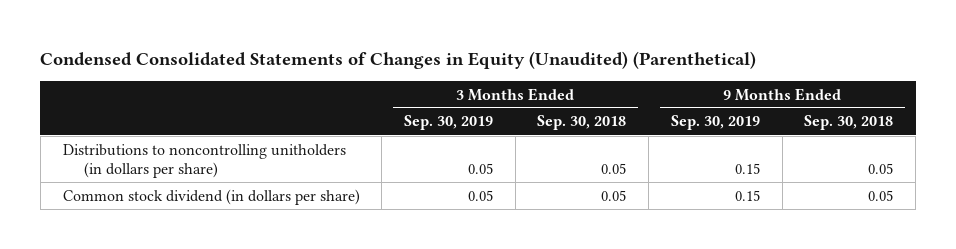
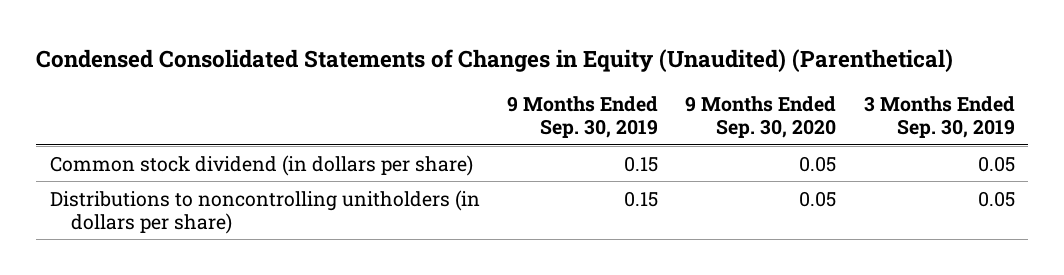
[537,115,627,131] Sep. 30, 2018 -> none
[804,115,894,131] Sep. 30, 2018 -> none
none -> [685,96,837,139] 9 Months Ended Sep. 30, 2020
[62,143,346,178] Distributions to noncontrolling unitholders (in dollars per share) -> [49,189,480,234] Distributions to noncontrolling unitholders (in dollars per share)

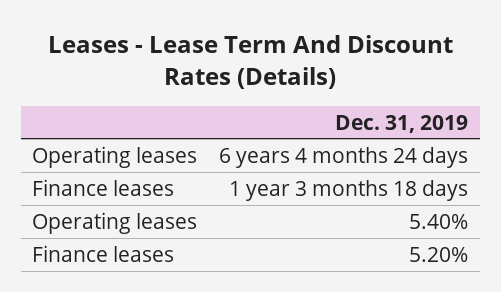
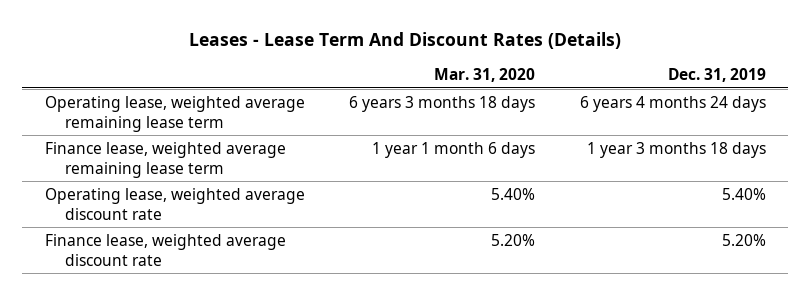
none -> [434,68,536,83] Mar. 31, 2020
[32,145,198,168] Operating leases -> [44,95,305,132] Operating lease, weighted average remaining lease term
[32,178,175,196] Finance leases -> [44,141,286,178] Finance lease, weighted average remaining lease term
[32,211,198,234] Operating leases -> [44,187,305,220] Operating lease, weighted average discount rate
[32,244,175,262] Finance leases -> [44,233,286,266] Finance lease, weighted average discount rate

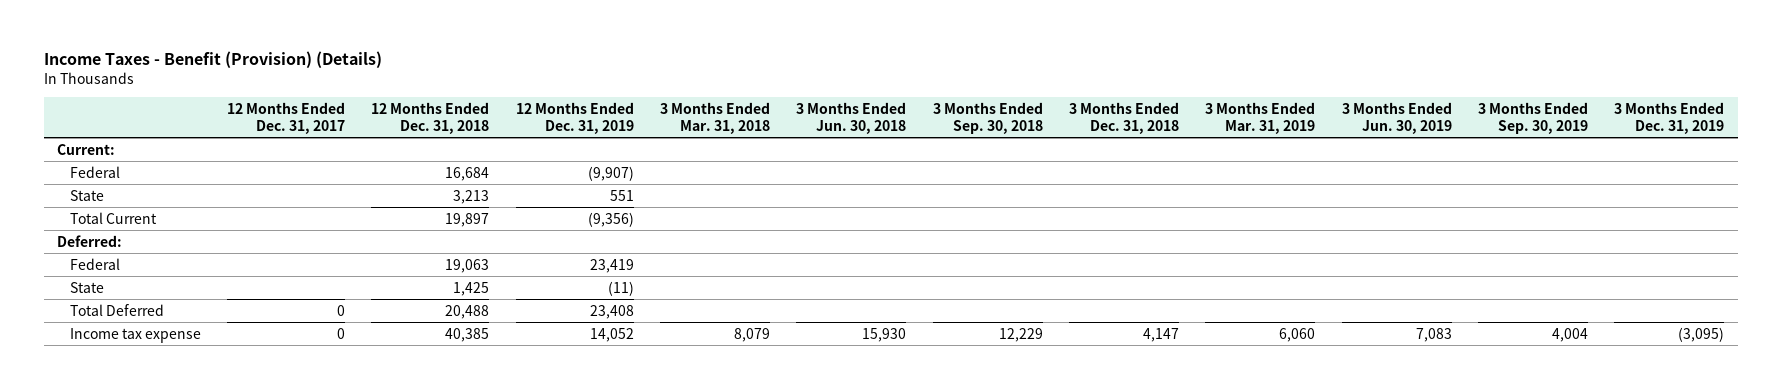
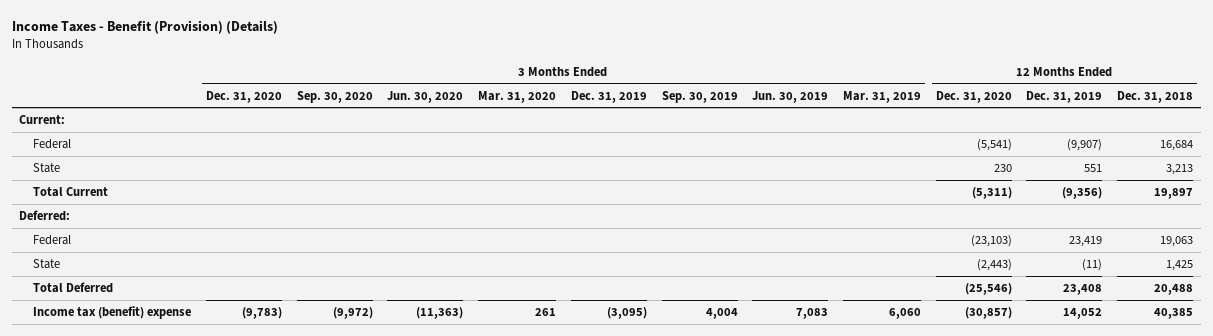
[227,101,346,134] 12 Months Ended Dec. 31, 2017 -> none
[660,101,771,134] 3 Months Ended Mar. 31, 2018 -> none
[796,101,907,134] 3 Months Ended Jun. 30, 2018 -> none
[932,101,1043,134] 3 Months Ended Sep. 30, 2018 -> none
[1069,101,1180,134] 3 Months Ended Dec. 31, 2018 -> none
none -> [205,90,282,103] Dec. 31, 2020
none -> [296,90,373,103] Sep. 30, 2020
none -> [387,90,464,103] Jun. 30, 2020
none -> [478,90,557,103] Mar. 31, 2020
none -> [935,90,1012,103] Dec. 31, 2020
[69,327,201,343] Income tax expense -> [33,305,192,319] Income tax (benefit) expense

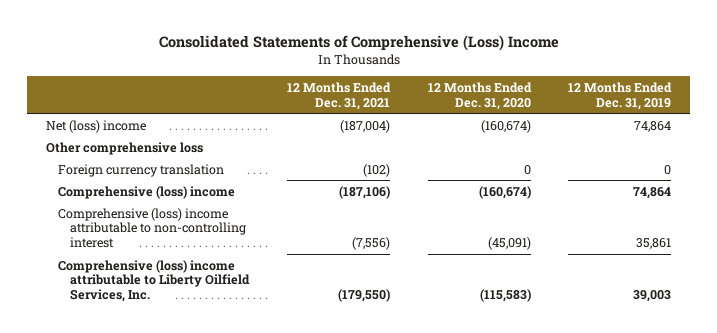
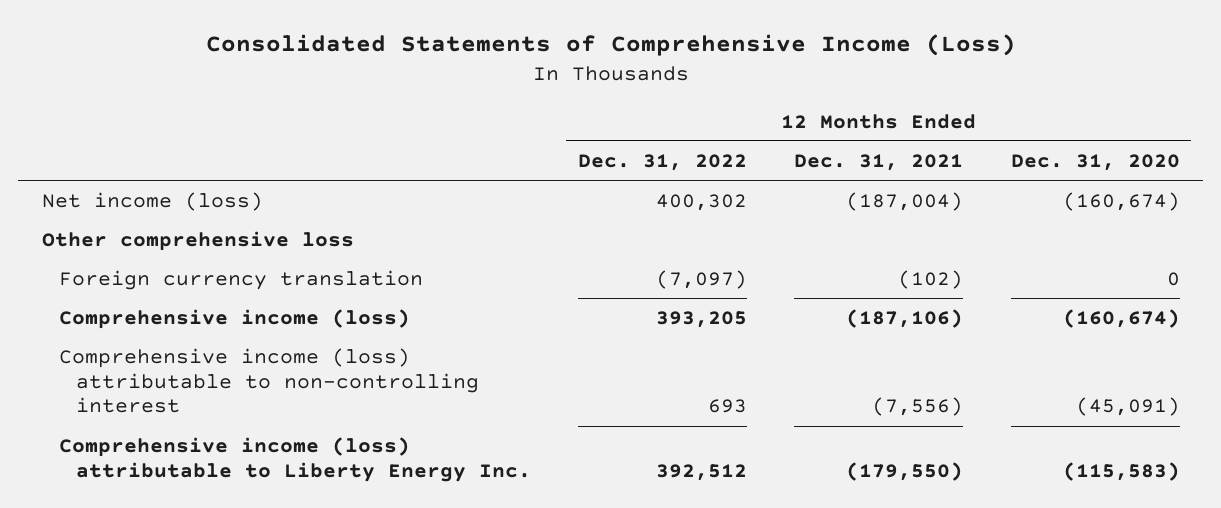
[158,34,559,51] Consolidated Statements of Comprehensive (Loss) Income -> [205,34,1016,57] Consolidated Statements of Comprehensive Income (Loss)
[568,82,673,110] 12 Months Ended Dec. 31, 2019 -> none
none -> [578,153,748,171] Dec. 31, 2022
[45,119,146,133] Net (loss) income -> [41,191,263,211] Net income (loss)
[58,185,236,199] Comprehensive (loss) income -> [58,308,410,329] Comprehensive income (loss)
[58,207,247,249] Comprehensive (loss) income attributable to non-controlling interest -> [58,347,480,414] Comprehensive income (loss) attributable to non-controlling interest
[58,259,251,303] Comprehensive (loss) income attributable to Liberty Oilfield Services, Inc. -> [58,436,532,482] Comprehensive income (loss) attributable to Liberty Energy Inc.

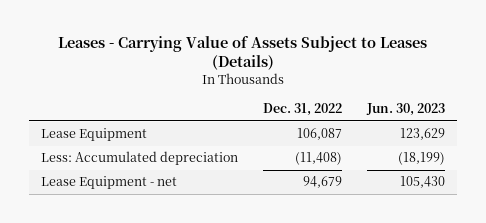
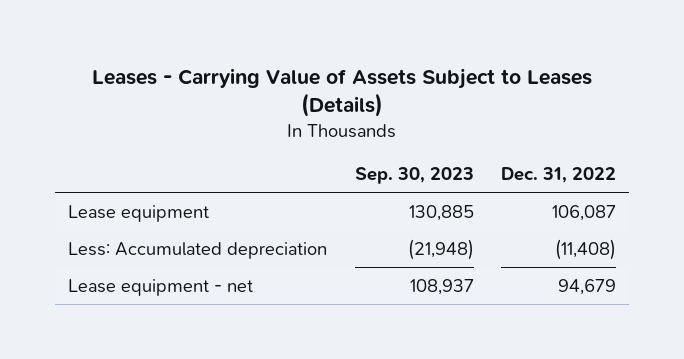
[365,103,445,117] Jun. 30, 2023 -> none
none -> [354,167,474,185] Sep. 30, 2023
[41,128,148,142] Lease Equipment -> [68,204,210,222] Lease equipment
[41,176,178,190] Lease Equipment - net -> [68,278,254,296] Lease equipment - net

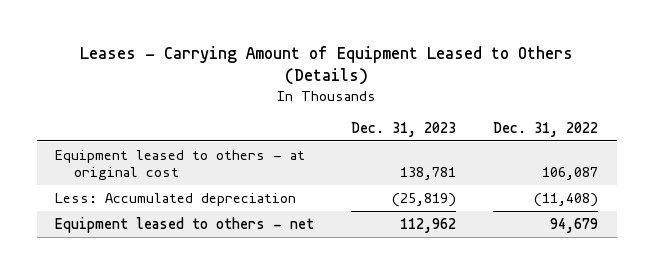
[92,67,593,118] Leases - Carrying Value of Assets Subject to Leases (Details) -> [79,45,573,86] Leases - Carrying Amount of Equipment Leased to Others (Details)
[354,167,474,185] Sep. 30, 2023 -> none
none -> [351,121,457,137] Dec. 31, 2023
[68,204,210,222] Lease equipment -> [55,149,306,180] Equipment leased to others - at original cost
[68,278,254,296] Lease equipment - net -> [55,216,315,233] Equipment leased to others - net

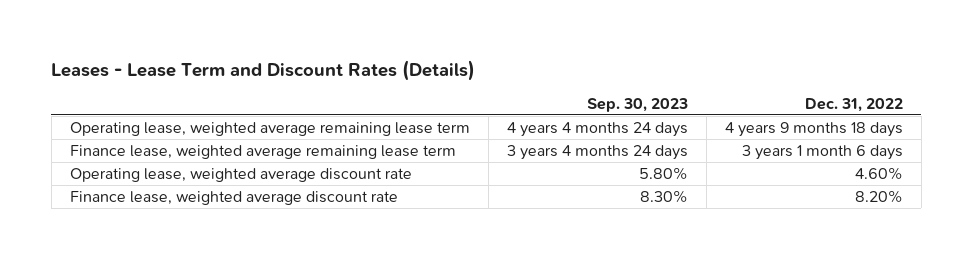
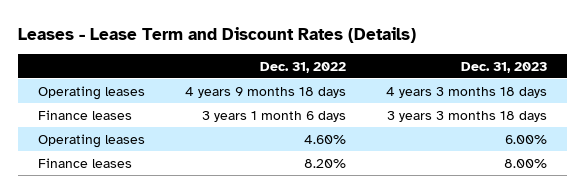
[586,97,688,112] Sep. 30, 2023 -> none
none -> [461,61,548,73] Dec. 31, 2023
[69,121,470,136] Operating lease, weighted average remaining lease term -> [38,85,146,100] Operating leases
[69,144,456,159] Finance lease, weighted average remaining lease term -> [38,109,133,120] Finance leases
[69,167,412,182] Operating lease, weighted average discount rate -> [38,133,146,148] Operating leases
[69,190,398,205] Finance lease, weighted average discount rate -> [38,157,133,168] Finance leases

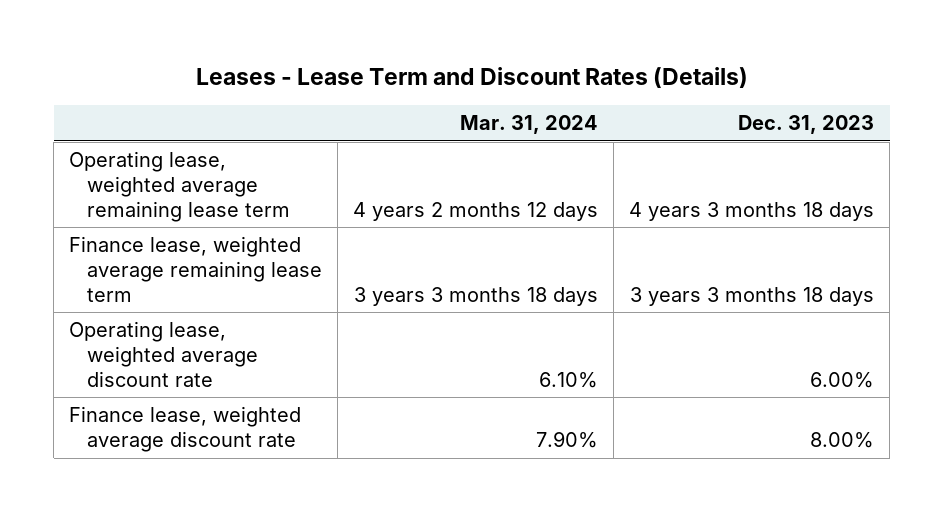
[260,61,347,73] Dec. 31, 2022 -> none
none -> [460,114,599,134] Mar. 31, 2024
[38,85,146,100] Operating leases -> [69,151,291,222] Operating lease, weighted average remaining lease term
[38,109,133,120] Finance leases -> [69,236,323,302] Finance lease, weighted average remaining lease term
[38,133,146,148] Operating leases -> [69,321,259,387] Operating lease, weighted average discount rate
[38,157,133,168] Finance leases -> [69,406,302,452] Finance lease, weighted average discount rate

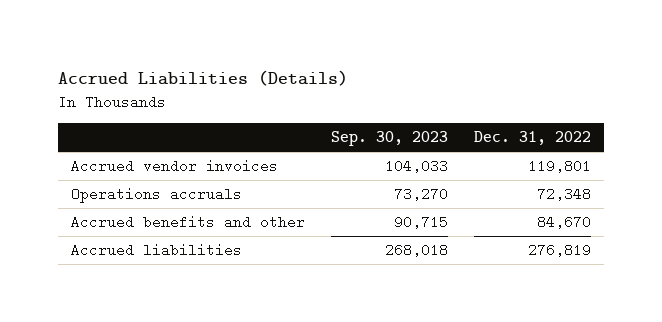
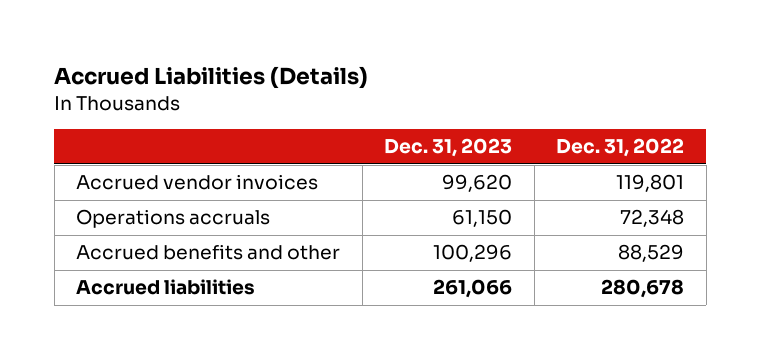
[331,131,449,147] Sep. 30, 2023 -> none
none -> [384,138,513,158] Dec. 31, 2023
[537,214,592,229] 84,670 -> [618,244,685,263] 88,529
[528,242,592,257] 276,819 -> [601,279,685,299] 280,678

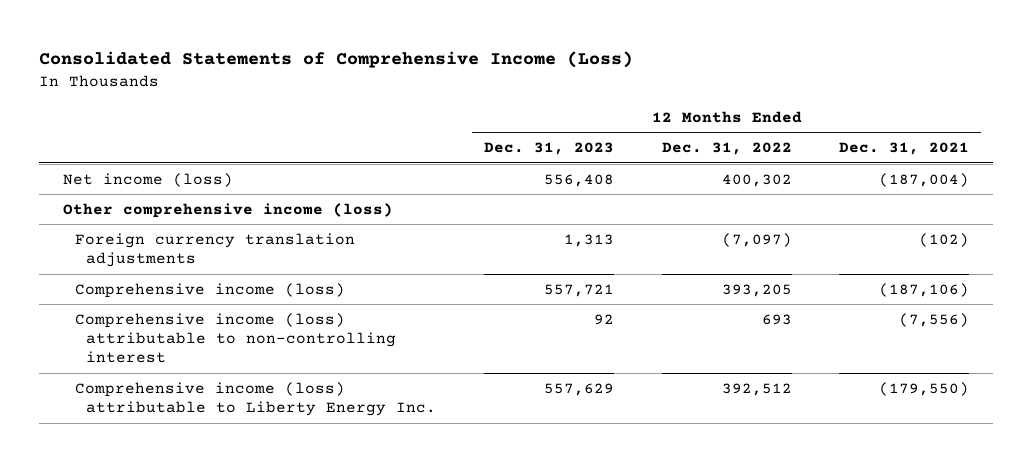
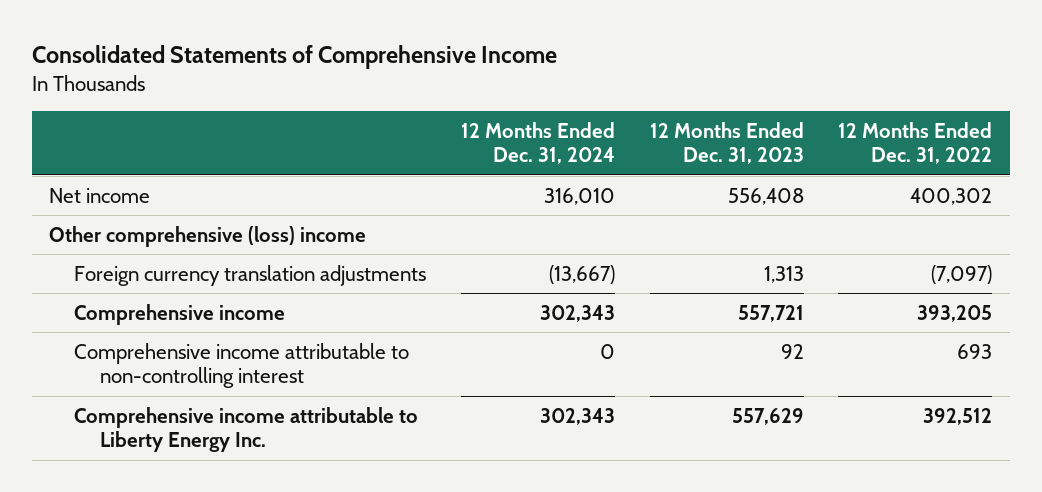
[39,51,634,69] Consolidated Statements of Comprehensive Income (Loss) -> [31,45,557,70] Consolidated Statements of Comprehensive Income
[839,141,970,155] Dec. 31, 2021 -> none
none -> [461,121,616,165] 12 Months Ended Dec. 31, 2024
[63,172,234,187] Net income (loss) -> [49,187,151,203] Net income
[63,202,394,218] Other comprehensive income (loss) -> [49,225,367,247] Other comprehensive (loss) income
[74,282,345,298] Comprehensive income (loss) -> [74,303,286,325] Comprehensive income
[74,312,397,364] Comprehensive income (loss) attributable to non-controlling interest -> [74,342,410,389] Comprehensive income attributable to non-controlling interest
[74,381,437,416] Comprehensive income (loss) attributable to Liberty Energy Inc. -> [74,406,419,453] Comprehensive income attributable to Liberty Energy Inc.

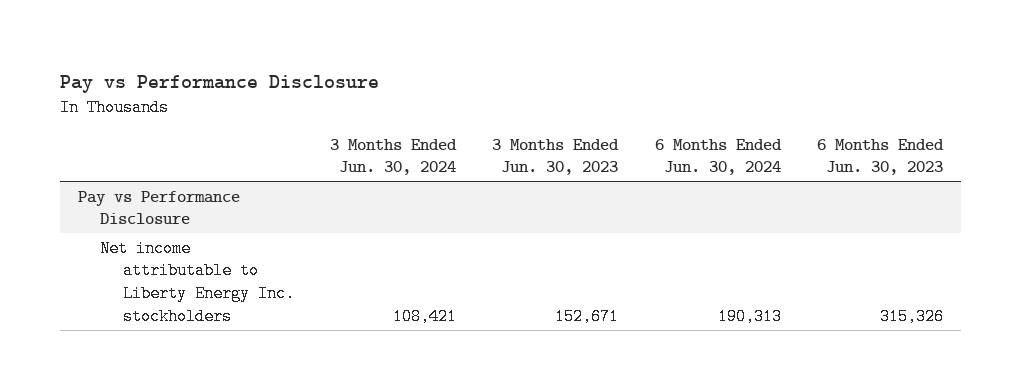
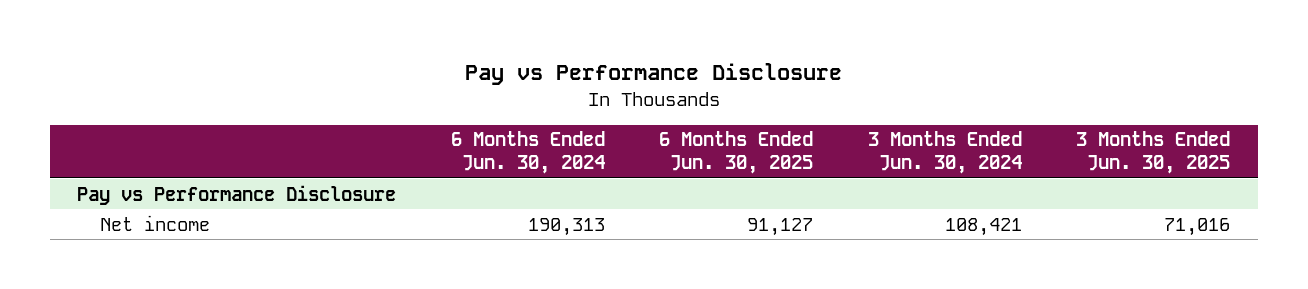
[492,138,620,176] 3 Months Ended Jun. 30, 2023 -> none
[817,138,945,176] 6 Months Ended Jun. 30, 2023 -> none
none -> [659,131,814,175] 6 Months Ended Jun. 30, 2025
none -> [1076,131,1231,175] 3 Months Ended Jun. 30, 2025
[100,239,295,326] Net income attributable to Liberty Energy Inc. stockholders -> [100,214,211,231] Net income

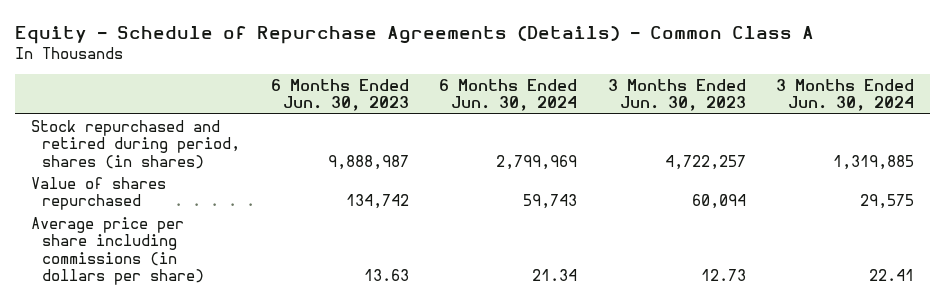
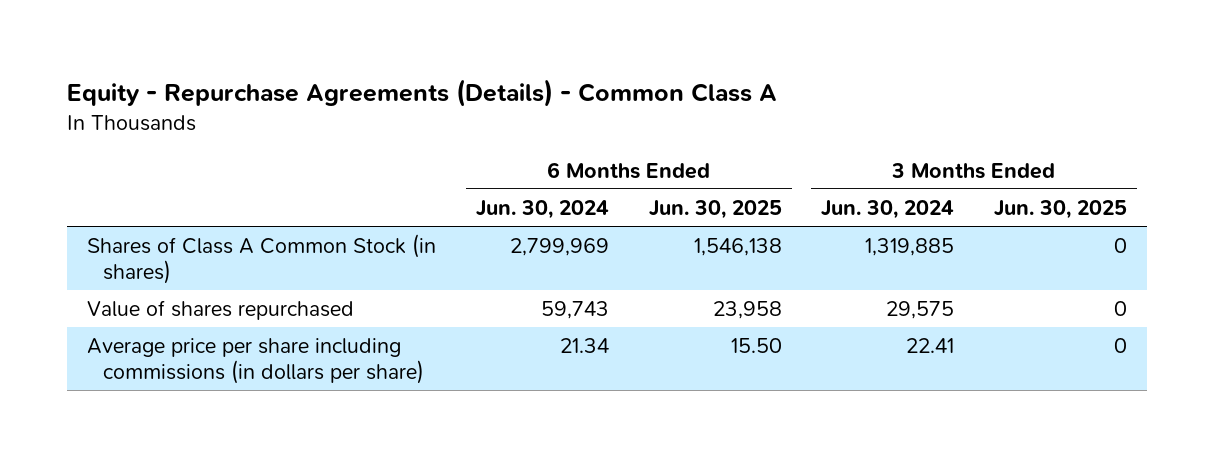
[15,25,815,44] Equity - Schedule of Repurchase Agreements (Details) - Common Class A -> [67,78,778,107] Equity - Repurchase Agreements (Details) - Common Class A
[270,78,409,111] 6 Months Ended Jun. 30, 2023 -> none
[607,78,746,111] 3 Months Ended Jun. 30, 2023 -> none
none -> [648,199,782,219] Jun. 30, 2025
none -> [994,199,1128,219] Jun. 30, 2025
[30,119,240,169] Stock repurchased and retired during period, shares (in shares) -> [87,234,437,284] Shares of Class A Common Stock (in shares)

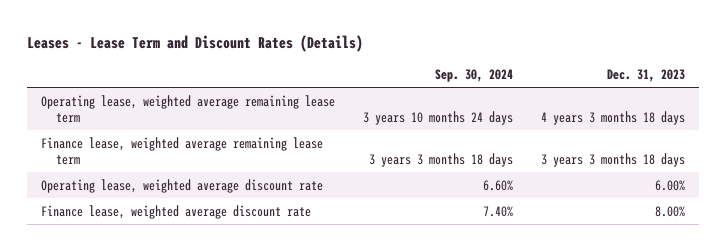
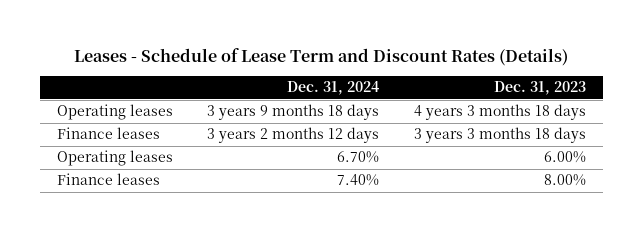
[26,34,363,52] Leases - Lease Term and Discount Rates (Details) -> [74,47,569,66] Leases - Schedule of Lease Term and Discount Rates (Details)
[434,69,513,83] Sep. 30, 2024 -> none
none -> [287,81,380,96] Dec. 31, 2024
[40,94,335,124] Operating lease, weighted average remaining lease term -> [57,104,174,121] Operating leases
[40,136,323,166] Finance lease, weighted average remaining lease term -> [57,127,161,140] Finance leases
[40,178,323,193] Operating lease, weighted average discount rate -> [57,150,174,167] Operating leases
[40,204,311,219] Finance lease, weighted average discount rate -> [57,173,161,186] Finance leases

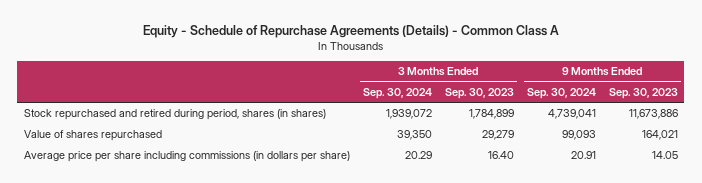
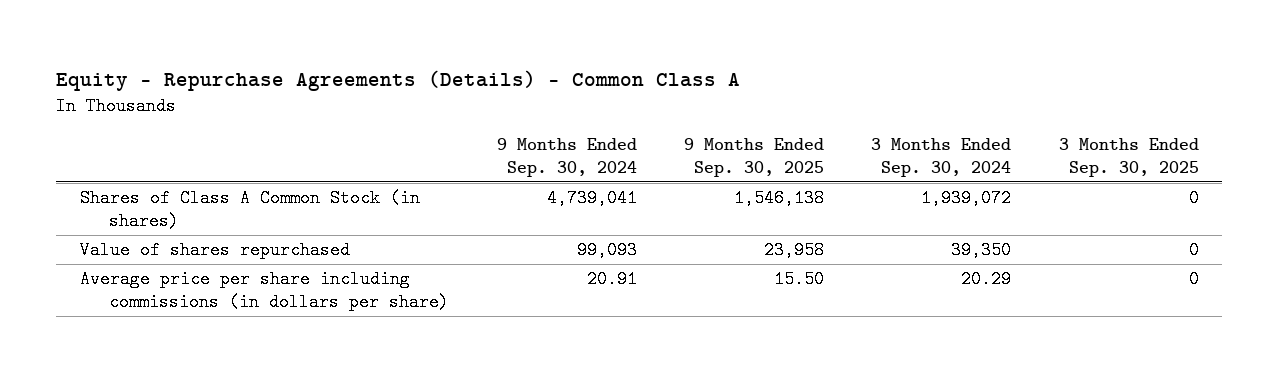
[142,24,559,38] Equity - Schedule of Repurchase Agreements (Details) - Common Class A -> [56,69,741,91] Equity - Repurchase Agreements (Details) - Common Class A
[444,87,514,99] Sep. 30, 2023 -> none
[608,87,678,99] Sep. 30, 2023 -> none
none -> [684,138,825,178] 9 Months Ended Sep. 30, 2025
none -> [1058,138,1199,178] 3 Months Ended Sep. 30, 2025
[23,109,326,121] Stock repurchased and retired during period, shares (in shares) -> [79,189,420,231] Shares of Class A Common Stock (in shares)

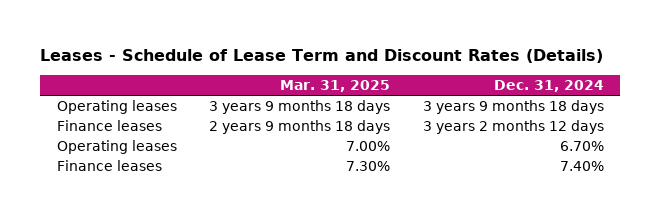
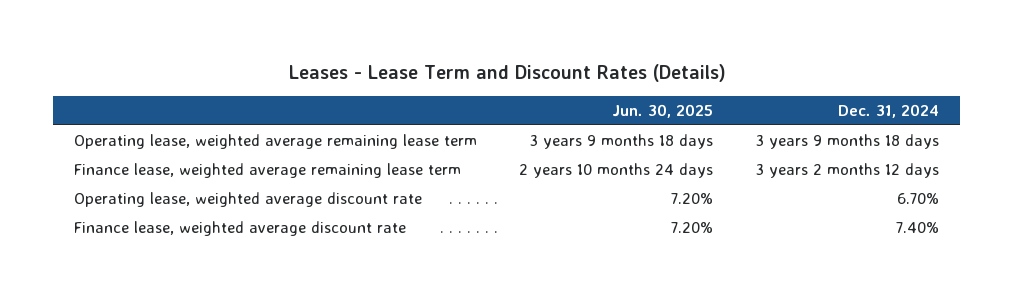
[40,49,604,64] Leases - Schedule of Lease Term and Discount Rates (Details) -> [288,64,726,83] Leases - Lease Term and Discount Rates (Details)
[280,79,391,92] Mar. 31, 2025 -> none
none -> [612,104,714,119] Jun. 30, 2025
[56,100,177,115] Operating leases -> [74,134,478,150] Operating lease, weighted average remaining lease term
[56,120,162,132] Finance leases -> [74,163,462,179] Finance lease, weighted average remaining lease term
[56,140,177,155] Operating leases -> [74,192,423,208] Operating lease, weighted average discount rate
[56,160,162,172] Finance leases -> [74,221,407,237] Finance lease, weighted average discount rate

